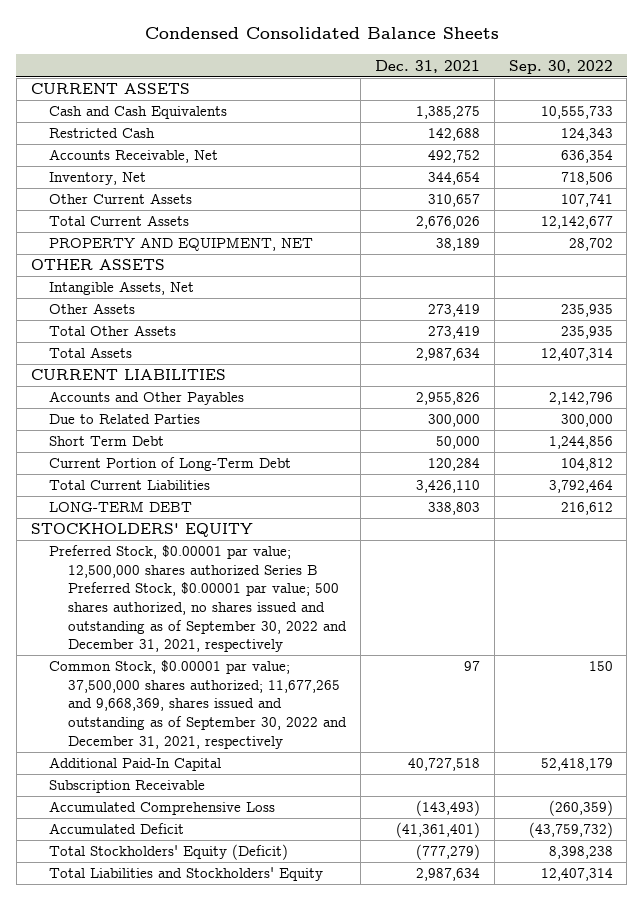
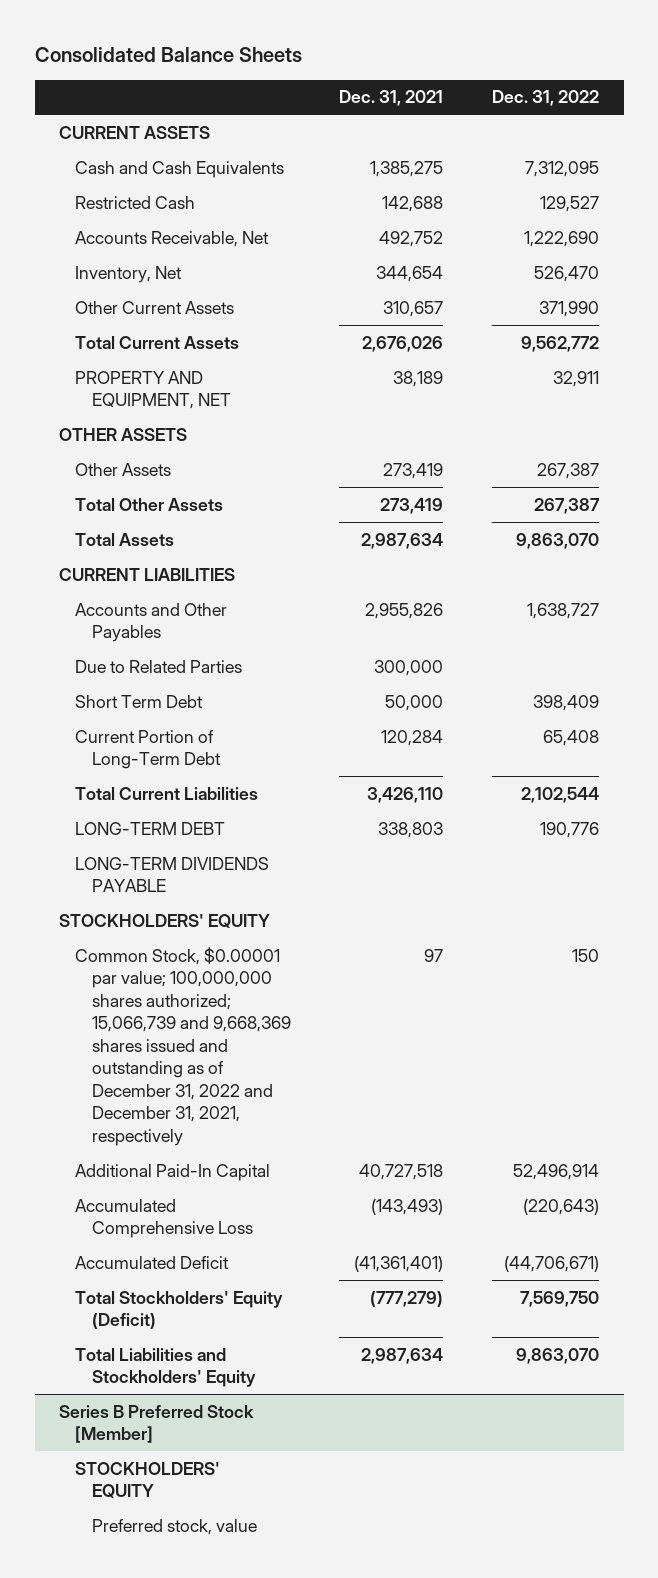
[144,27,499,40] Condensed Consolidated Balance Sheets -> [34,46,302,62] Consolidated Balance Sheets
[508,59,613,74] Sep. 30, 2022 -> none
none -> [492,90,600,107] Dec. 31, 2022
[49,281,195,296] Intangible Assets, Net -> none
none -> [75,856,270,893] LONG-TERM DIVIDENDS PAYABLE
[49,545,348,653] Preferred Stock, $0.00001 par value; 12,500,000 shares authorized Series B Preferred Stock, $0.00001 par value; 500 shares authorized, no shares issued and outstanding as of September 30, 2022 and December 31, 2021, respectively -> none
[49,660,348,749] Common Stock, $0.00001 par value; 37,500,000 shares authorized; 11,677,265 and 9,668,369, shares issued and outstanding as of September 30, 2022 and December 31, 2021, respectively -> [75,946,291,1146] Common Stock, $0.00001 par value; 100,000,000 shares authorized; 15,066,739 and 9,668,369 shares issued and outstanding as of December 31, 2022 and December 31, 2021, respectively
[49,780,206,794] Subscription Receivable -> none
none -> [59,1404,255,1444] Series B Preferred Stock [Member]
none -> [75,1461,221,1499] STOCKHOLDERS' EQUITY
none -> [91,1518,257,1535] Preferred stock, value

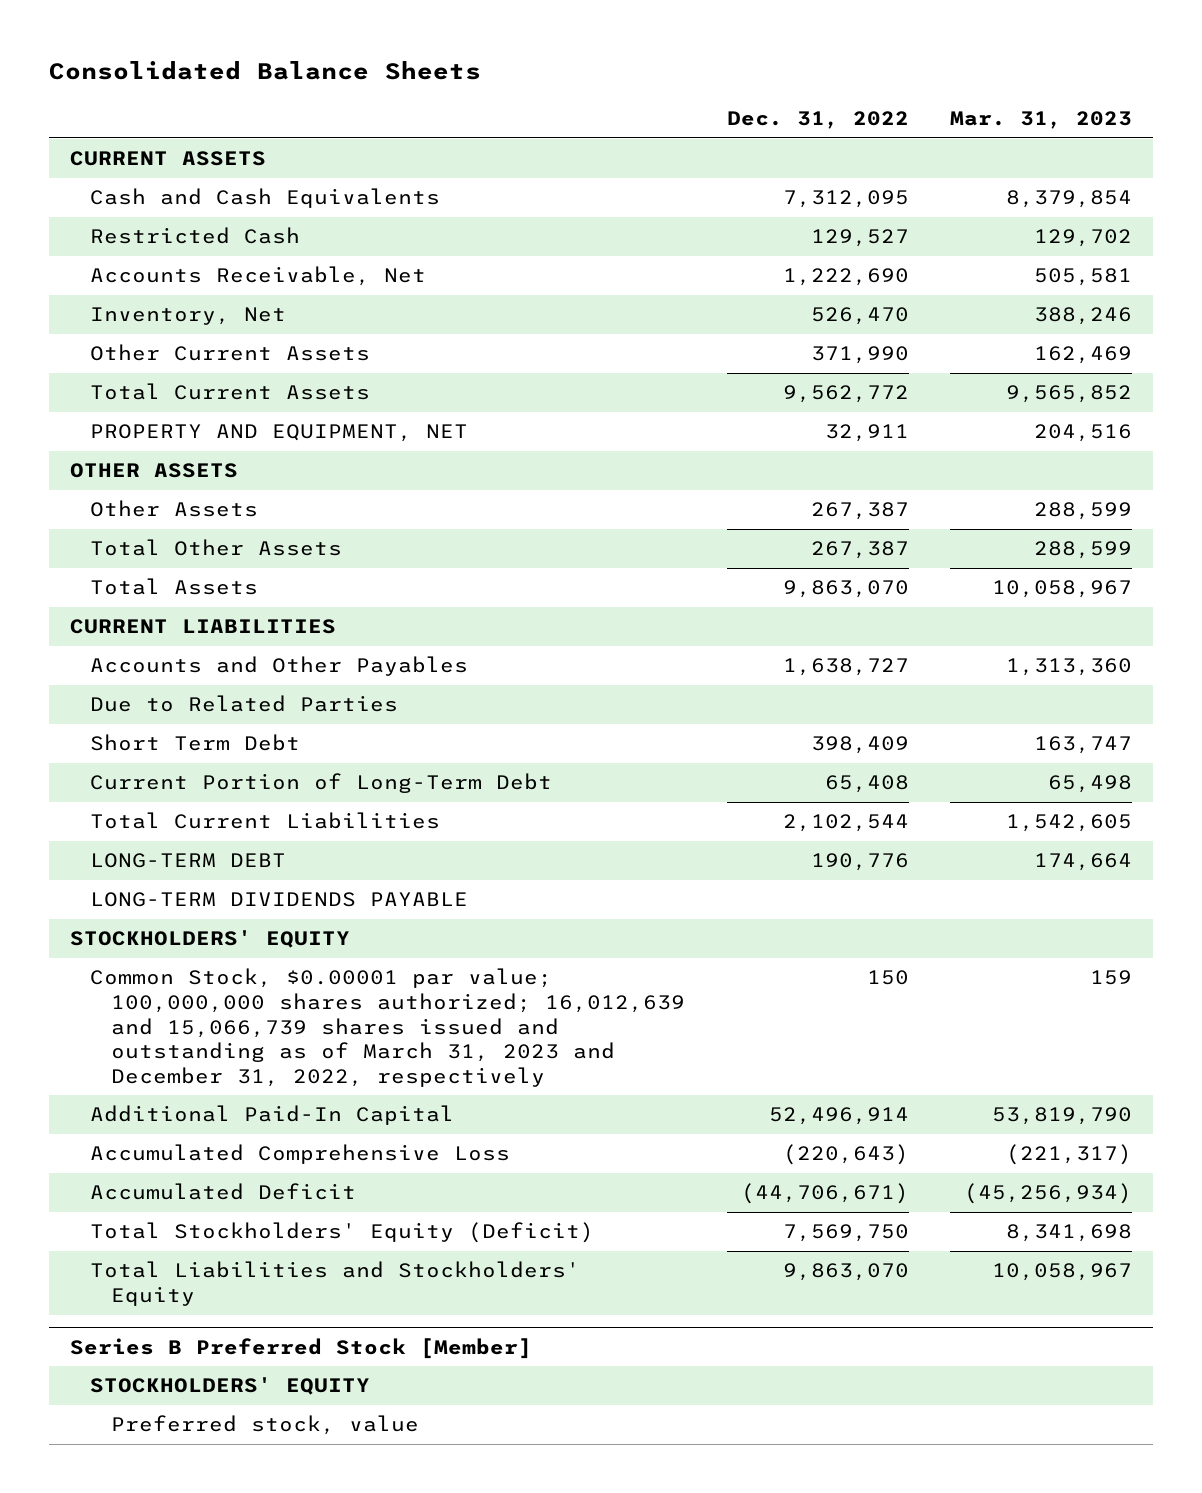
[339,90,444,107] Dec. 31, 2021 -> none
none -> [950,110,1133,129] Mar. 31, 2023
[75,946,291,1146] Common Stock, $0.00001 par value; 100,000,000 shares authorized; 15,066,739 and 9,668,369 shares issued and outstanding as of December 31, 2022 and December 31, 2021, respectively -> [90,968,686,1087] Common Stock, $0.00001 par value; 100,000,000 shares authorized; 16,012,639 and 15,066,739 shares issued and outstanding as of March 31, 2023 and December 31, 2022, respectively

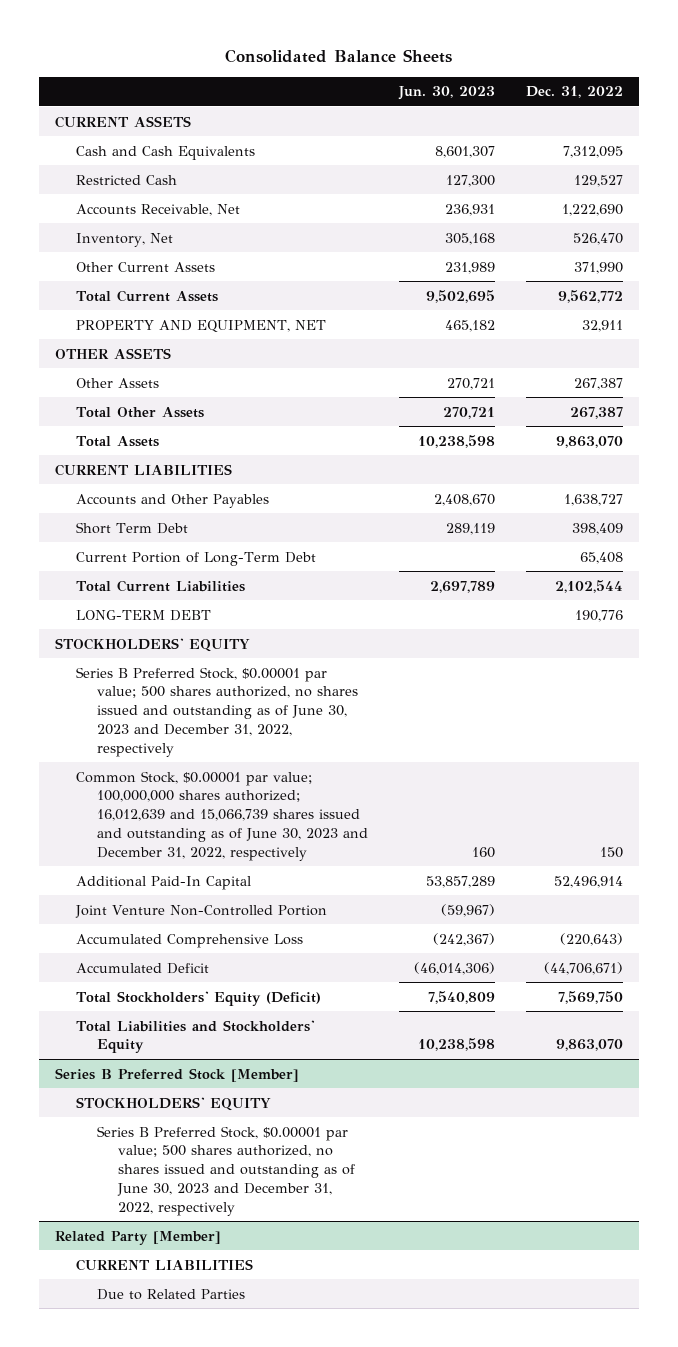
[950,110,1133,129] Mar. 31, 2023 -> none
none -> [398,86,496,101] Jun. 30, 2023
[90,695,399,713] Due to Related Parties -> none
[90,892,469,908] LONG-TERM DIVIDENDS PAYABLE -> none
none -> [75,666,358,757] Series B Preferred Stock, $0.00001 par value; 500 shares authorized, no shares issued and outstanding as of June 30, 2023 and December 31, 2022, respectively
[90,968,686,1087] Common Stock, $0.00001 par value; 100,000,000 shares authorized; 16,012,639 and 15,066,739 shares issued and outstanding as of March 31, 2023 and December 31, 2022, respectively -> [75,770,368,861] Common Stock, $0.00001 par value; 100,000,000 shares authorized; 16,012,639 and 15,066,739 shares issued and outstanding as of June 30, 2023 and December 31, 2022, respectively
none -> [74,904,327,918] Joint Venture Non-Controlled Portion
[111,1415,420,1436] Preferred stock, value -> [96,1125,355,1216] Series B Preferred Stock, $0.00001 par value; 500 shares authorized, no shares issued and outstanding as of June 30, 2023 and December 31, 2022, respectively
none -> [55,1230,222,1245] Related Party [Member]
none -> [75,1258,253,1271] CURRENT LIABILITIES
none -> [96,1288,245,1300] Due to Related Parties

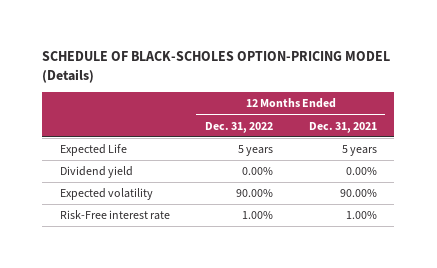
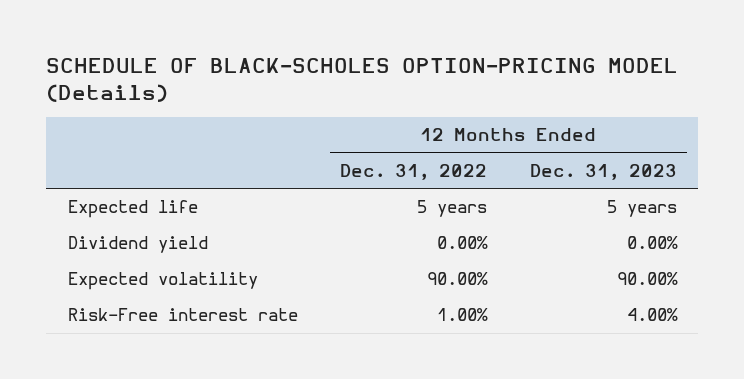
[308,121,377,133] Dec. 31, 2021 -> none
none -> [529,164,677,181] Dec. 31, 2023
[60,144,128,157] Expected Life -> [67,200,198,219] Expected life

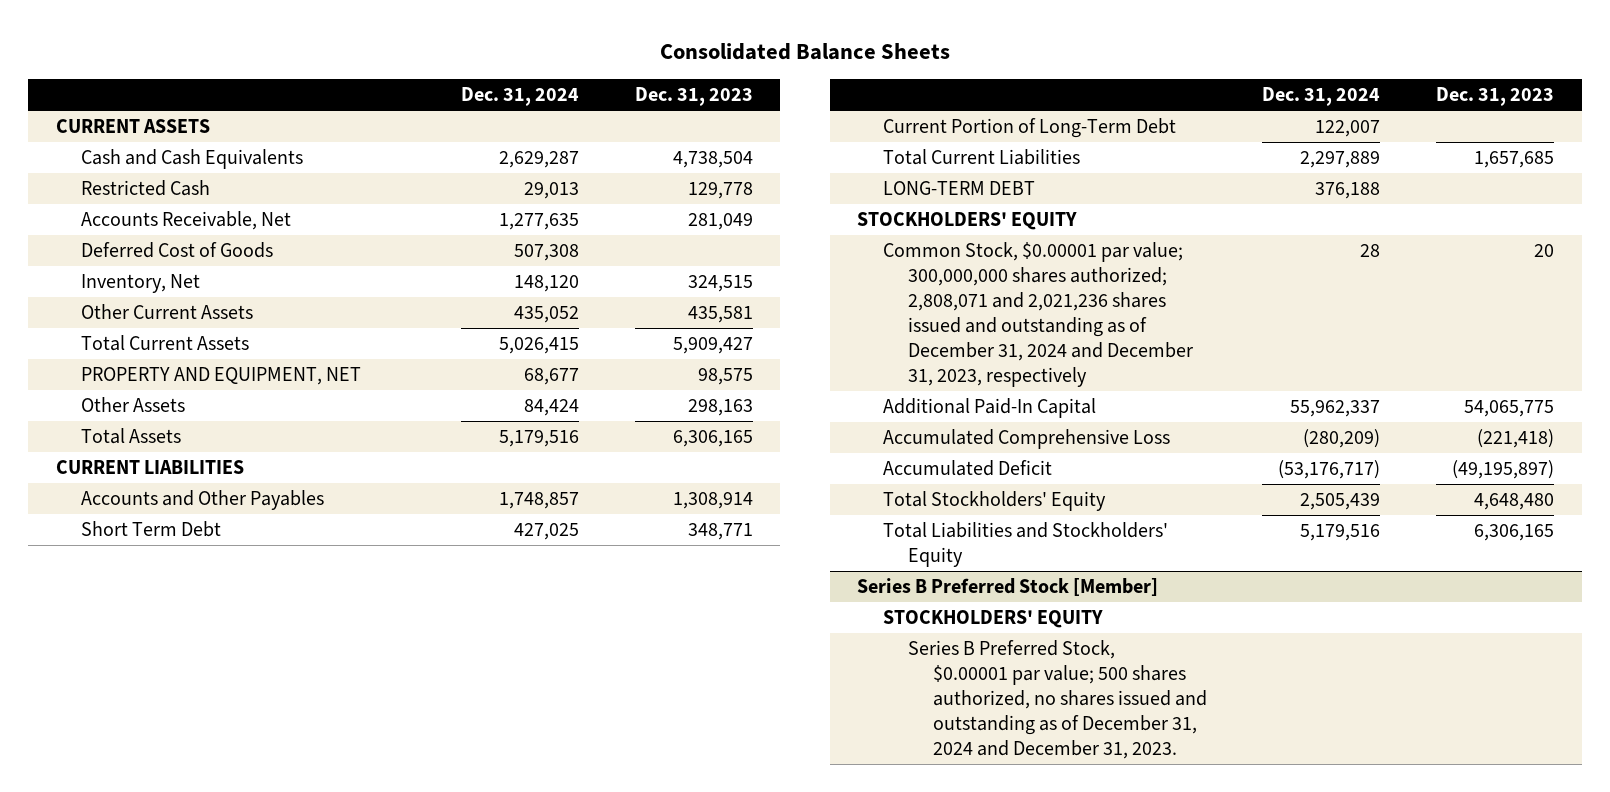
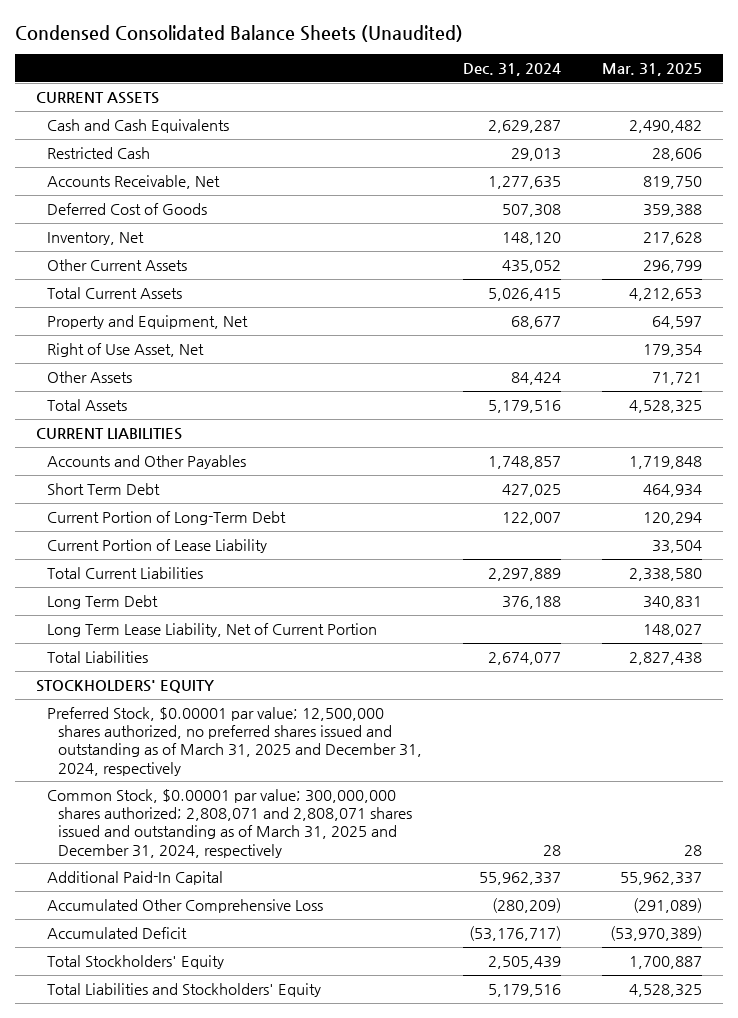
[659,43,950,61] Consolidated Balance Sheets -> [15,24,464,42] Condensed Consolidated Balance Sheets (Unaudited)
[634,87,753,107] Dec. 31, 2023 -> none
none -> [602,63,703,77] Mar. 31, 2025
[81,367,362,386] PROPERTY AND EQUIPMENT, NET -> [47,315,249,330] Property and Equipment, Net
none -> [47,343,205,358] Right of Use Asset, Net
none -> [47,539,268,554] Current Portion of Lease Liability
[882,181,1035,196] LONG-TERM DEBT -> [47,595,159,610] Long Term Debt
none -> [47,623,378,638] Long Term Lease Liability, Net of Current Portion
none -> [47,651,149,664] Total Liabilities
none -> [47,707,423,776] Preferred Stock, $0.00001 par value; 12,500,000 shares authorized, no preferred shares issued and outstanding as of March 31, 2025 and December 31, 2024, respectively
[882,242,1193,387] Common Stock, $0.00001 par value; 300,000,000 shares authorized; 2,808,071 and 2,021,236 shares issued and outstanding as of December 31, 2024 and December 31, 2023, respectively -> [47,789,413,858] Common Stock, $0.00001 par value; 300,000,000 shares authorized; 2,808,071 and 2,808,071 shares issued and outstanding as of March 31, 2025 and December 31, 2024, respectively
[882,429,1170,450] Accumulated Comprehensive Loss -> [47,899,324,914] Accumulated Other Comprehensive Loss
[857,578,1159,597] Series B Preferred Stock [Member] -> none
[882,610,1103,629] STOCKHOLDERS' EQUITY -> none
[907,640,1207,760] Series B Preferred Stock, $0.00001 par value; 500 shares authorized, no shares issued and outstanding as of December 31, 2024 and December 31, 2023. -> none

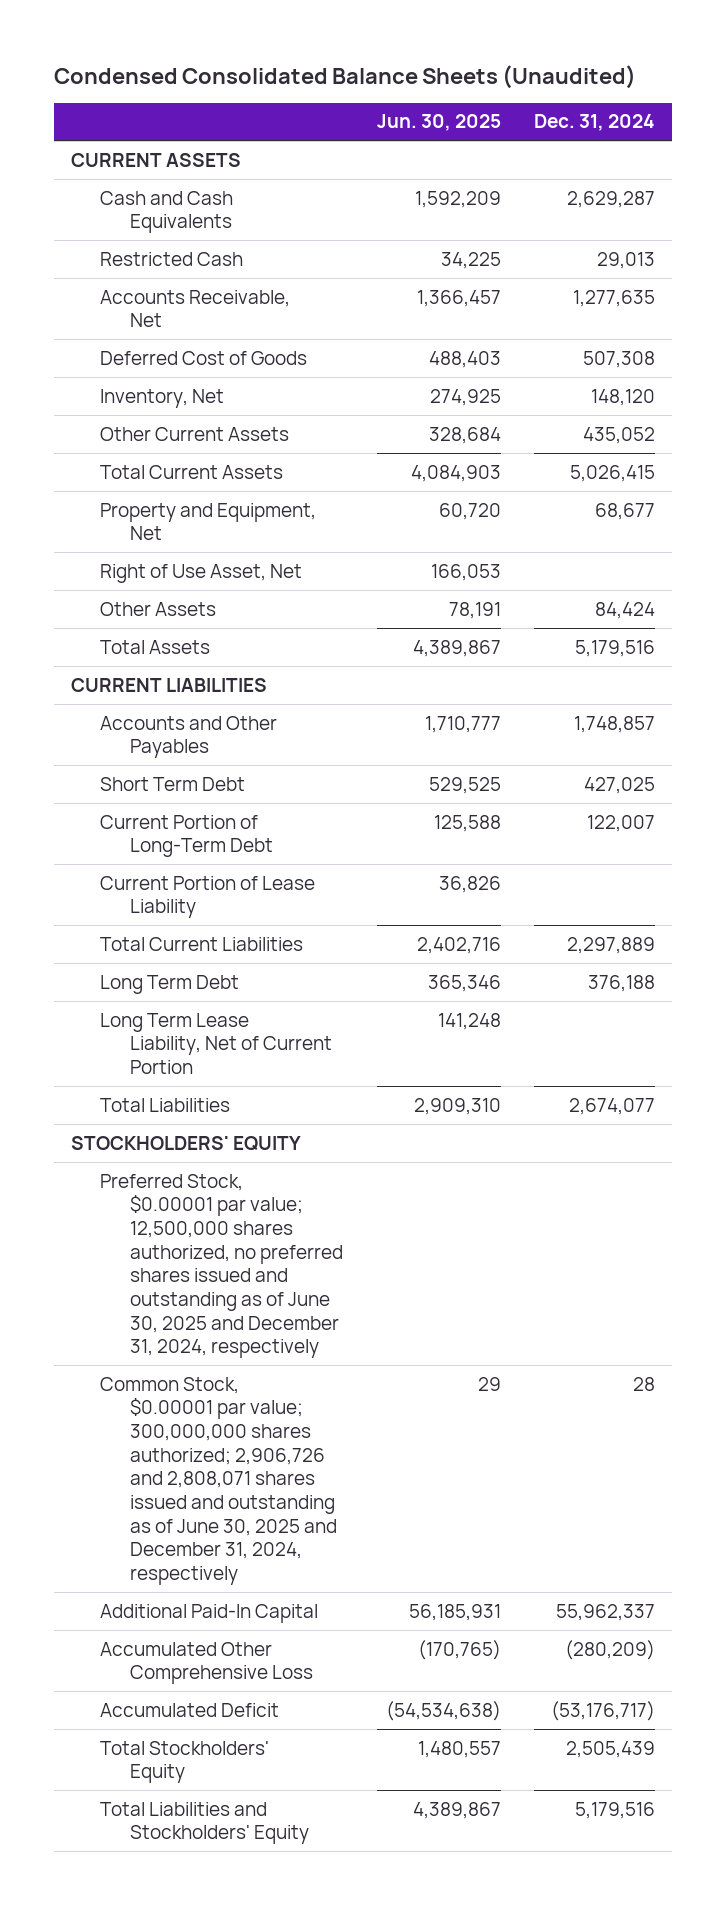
[602,63,703,77] Mar. 31, 2025 -> none
none -> [376,114,501,132] Jun. 30, 2025
[47,707,423,776] Preferred Stock, $0.00001 par value; 12,500,000 shares authorized, no preferred shares issued and outstanding as of March 31, 2025 and December 31, 2024, respectively -> [100,1173,344,1359] Preferred Stock, $0.00001 par value; 12,500,000 shares authorized, no preferred shares issued and outstanding as of June 30, 2025 and December 31, 2024, respectively
[47,789,413,858] Common Stock, $0.00001 par value; 300,000,000 shares authorized; 2,808,071 and 2,808,071 shares issued and outstanding as of March 31, 2025 and December 31, 2024, respectively -> [100,1376,338,1586] Common Stock, $0.00001 par value; 300,000,000 shares authorized; 2,906,726 and 2,808,071 shares issued and outstanding as of June 30, 2025 and December 31, 2024, respectively

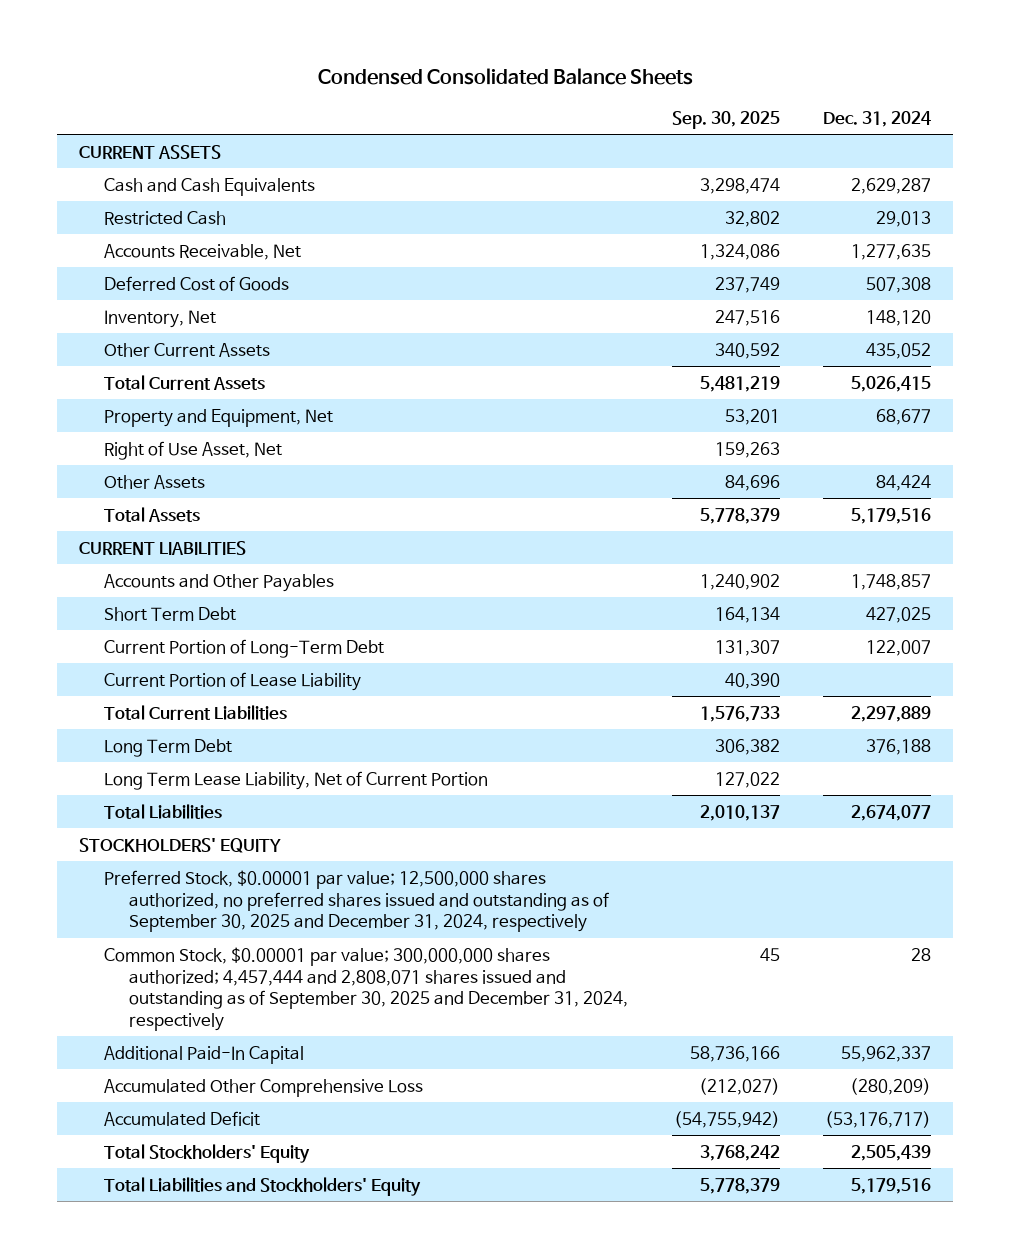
[53,64,636,89] Condensed Consolidated Balance Sheets (Unaudited) -> [318,67,694,85] Condensed Consolidated Balance Sheets
[376,114,501,132] Jun. 30, 2025 -> none
none -> [671,110,780,129] Sep. 30, 2025
[100,1173,344,1359] Preferred Stock, $0.00001 par value; 12,500,000 shares authorized, no preferred shares issued and outstanding as of June 30, 2025 and December 31, 2024, respectively -> [103,869,609,933] Preferred Stock, $0.00001 par value; 12,500,000 shares authorized, no preferred shares issued and outstanding as of September 30, 2025 and December 31, 2024, respectively
[100,1376,338,1586] Common Stock, $0.00001 par value; 300,000,000 shares authorized; 2,906,726 and 2,808,071 shares issued and outstanding as of June 30, 2025 and December 31, 2024, respectively -> [103,946,628,1031] Common Stock, $0.00001 par value; 300,000,000 shares authorized; 4,457,444 and 2,808,071 shares issued and outstanding as of September 30, 2025 and December 31, 2024, respectively

